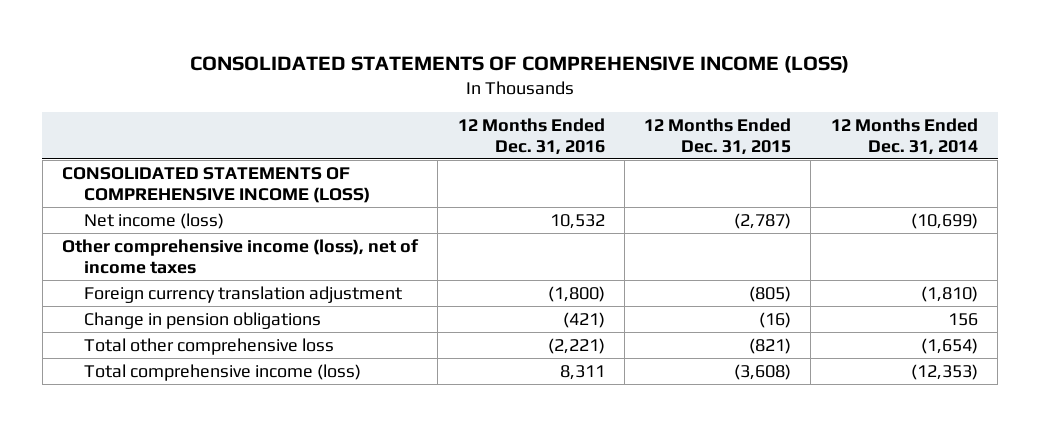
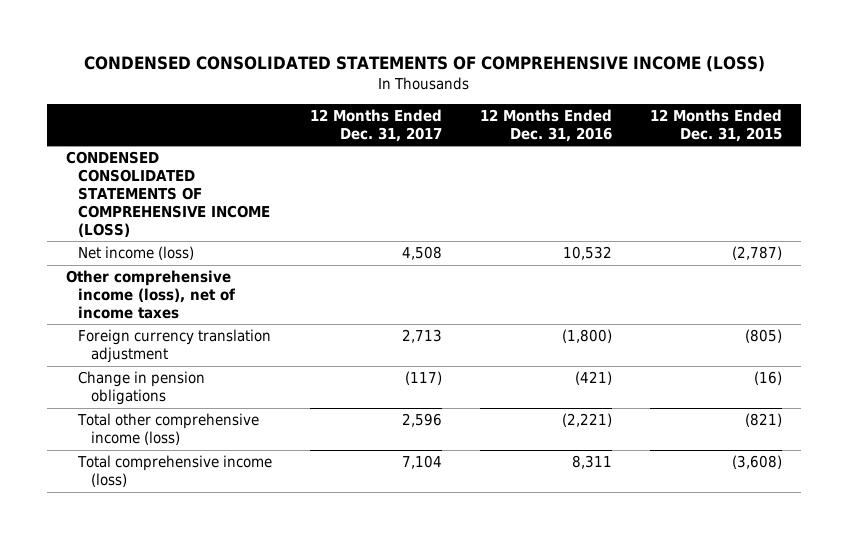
[189,56,849,74] CONSOLIDATED STATEMENTS OF COMPREHENSIVE INCOME (LOSS) -> [83,56,765,73] CONDENSED CONSOLIDATED STATEMENTS OF COMPREHENSIVE INCOME (LOSS)
[830,117,978,156] 12 Months Ended Dec. 31, 2014 -> none
none -> [310,109,443,142] 12 Months Ended Dec. 31, 2017
[62,166,370,203] CONSOLIDATED STATEMENTS OF COMPREHENSIVE INCOME (LOSS) -> [65,151,271,237] CONDENSED CONSOLIDATED STATEMENTS OF COMPREHENSIVE INCOME (LOSS)
[83,337,334,355] Total other comprehensive loss -> [77,413,260,446] Total other comprehensive income (loss)

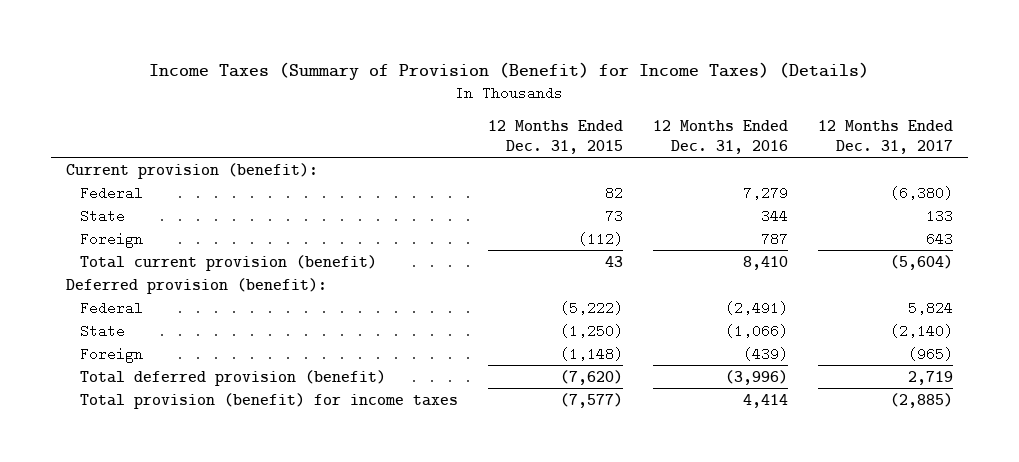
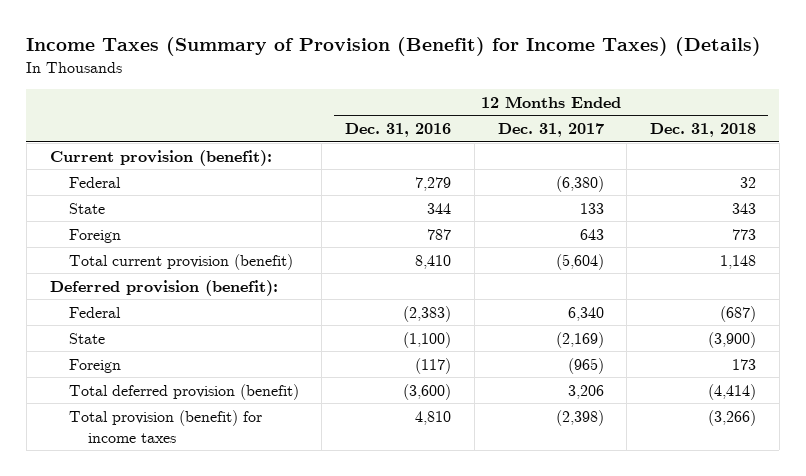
[488,120,624,154] 12 Months Ended Dec. 31, 2015 -> none
none -> [650,123,757,138] Dec. 31, 2018
[725,300,789,315] (2,491) -> [403,305,452,322] (2,383)
[907,300,953,315] 5,824 -> [567,306,604,321] 6,340
[725,323,789,338] (1,066) -> [403,331,452,348] (1,100)
[889,323,953,338] (2,140) -> [555,331,604,348] (2,169)
[743,346,789,361] (439) -> [415,357,452,374] (117)
[725,369,789,385] (3,996) -> [403,383,452,400] (3,600)
[907,370,953,385] 2,719 -> [567,384,604,399] 3,206
[743,393,789,408] 4,414 -> [415,410,452,425] 4,810
[889,392,953,408] (2,885) -> [555,409,604,426] (2,398)

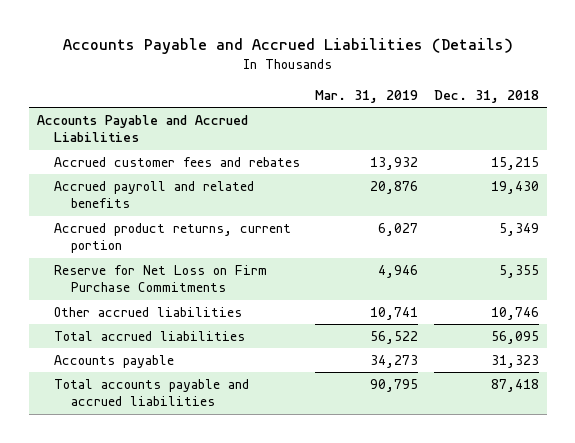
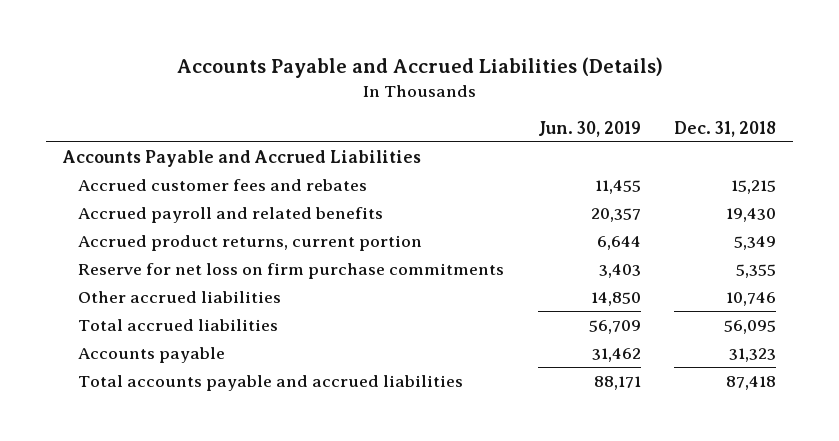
[315,89,419,103] Mar. 31, 2019 -> none
none -> [537,121,641,138] Jun. 30, 2019
[53,264,267,293] Reserve for Net Loss on Firm Purchase Commitments -> [77,262,504,279] Reserve for net loss on firm purchase commitments

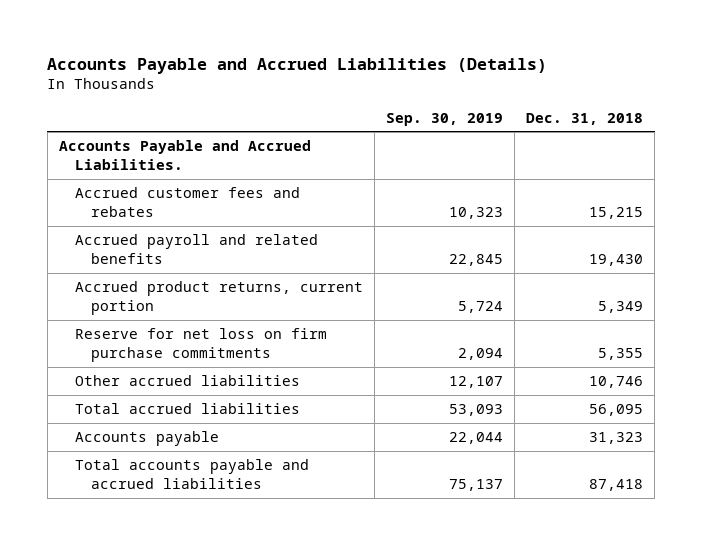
[537,121,641,138] Jun. 30, 2019 -> none
none -> [386,112,504,126] Sep. 30, 2019
[61,149,421,167] Accounts Payable and Accrued Liabilities -> [58,140,311,170] Accounts Payable and Accrued Liabilities.

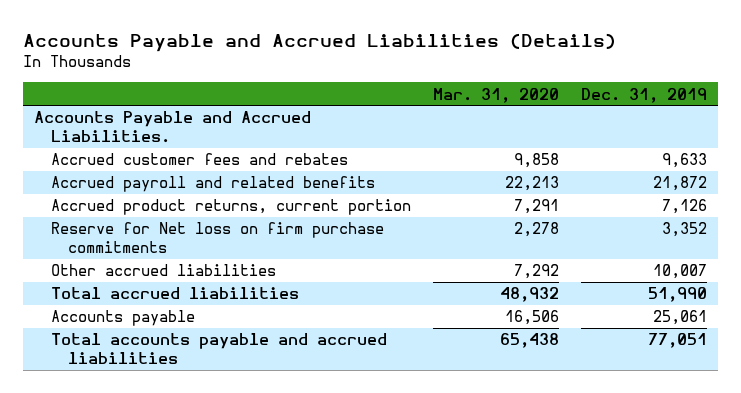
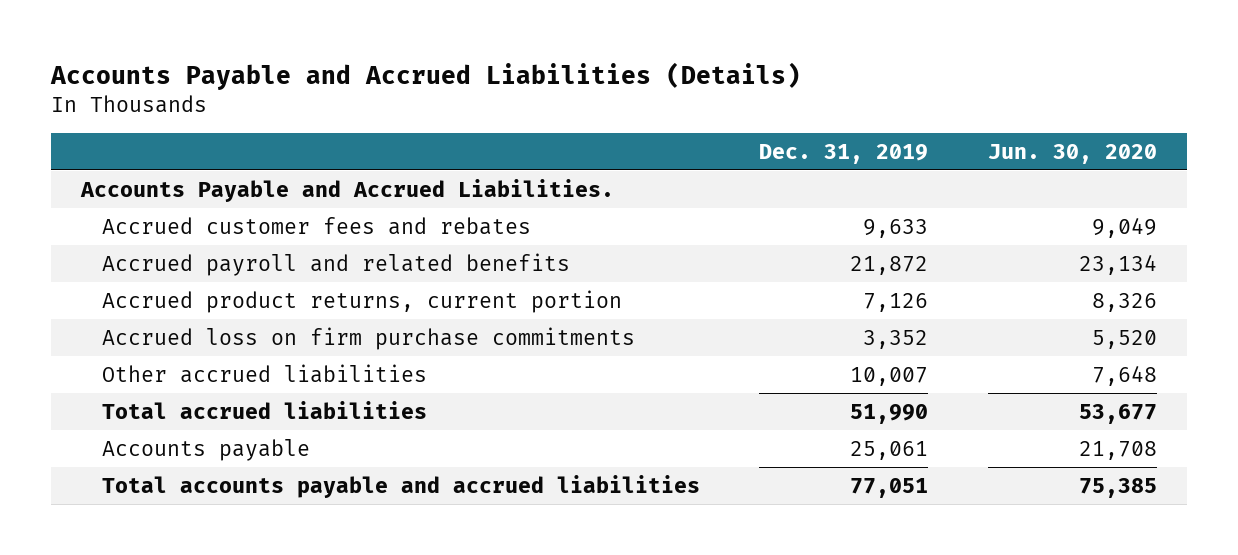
[433,87,560,103] Mar. 31, 2020 -> none
none -> [988,143,1158,164] Jun. 30, 2020
[51,222,385,254] Reserve for Net loss on firm purchase commitments -> [101,326,635,350] Accrued loss on firm purchase commitments

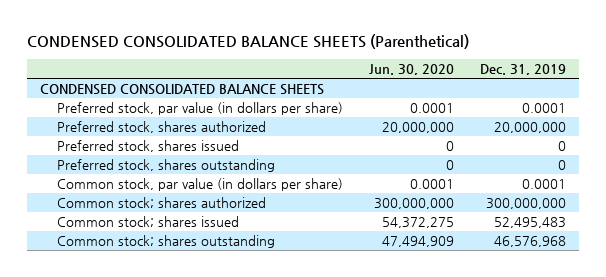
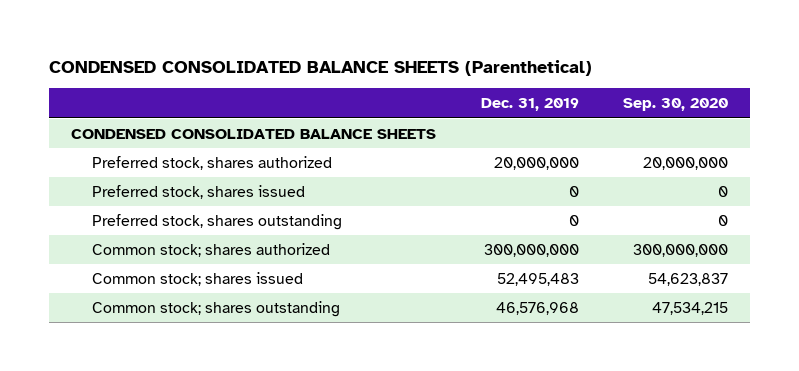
[368,64,454,76] Jun. 30, 2020 -> none
none -> [623,98,729,112] Sep. 30, 2020
[56,102,343,116] Preferred stock, par value (in dollars per share) -> none
[56,178,343,192] Common stock, par value (in dollars per share) -> none

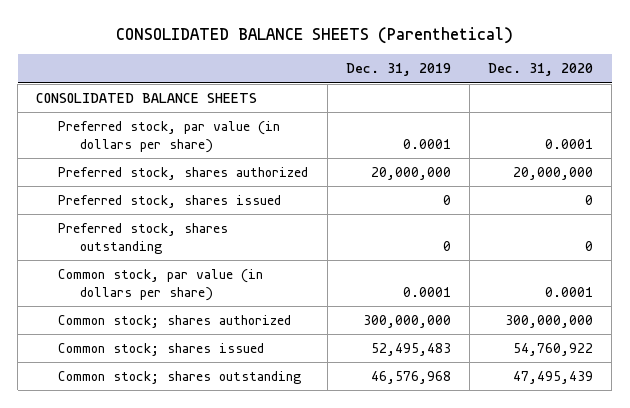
[49,59,593,76] CONDENSED CONSOLIDATED BALANCE SHEETS (Parenthetical) -> [115,26,513,44] CONSOLIDATED BALANCE SHEETS (Parenthetical)
[623,98,729,112] Sep. 30, 2020 -> none
none -> [488,63,594,77] Dec. 31, 2020
[71,128,437,139] CONDENSED CONSOLIDATED BALANCE SHEETS -> [36,93,258,104] CONSOLIDATED BALANCE SHEETS
none -> [58,121,281,153] Preferred stock, par value (in dollars per share)
none -> [58,269,264,301] Common stock, par value (in dollars per share)

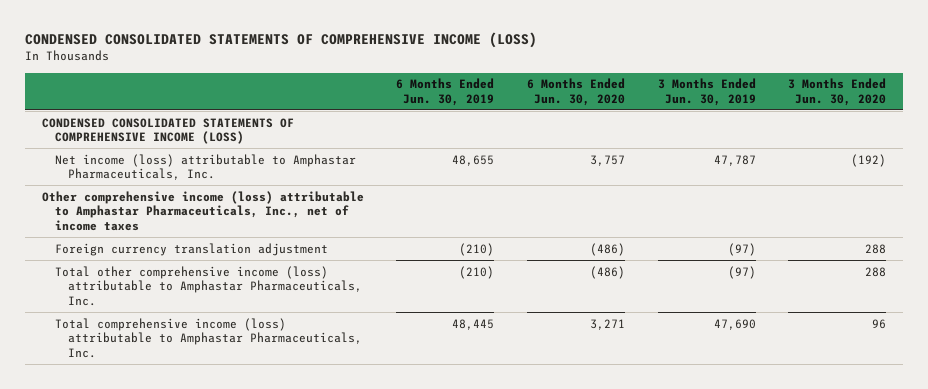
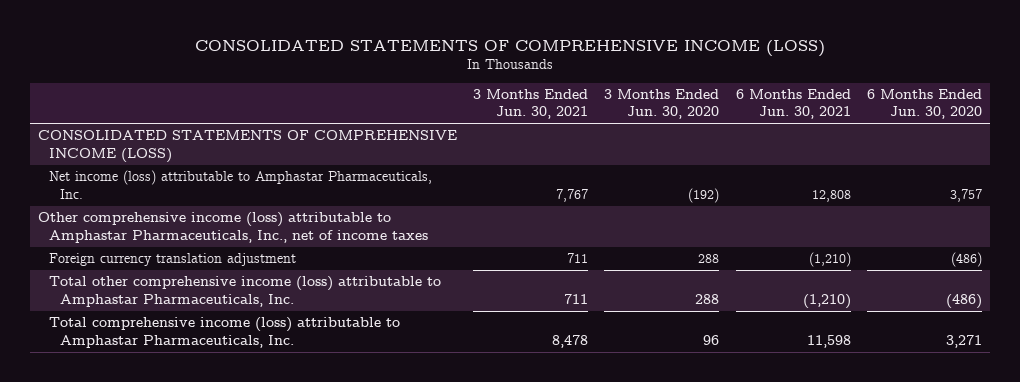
[25,32,538,49] CONDENSED CONSOLIDATED STATEMENTS OF COMPREHENSIVE INCOME (LOSS) -> [194,40,825,58] CONSOLIDATED STATEMENTS OF COMPREHENSIVE INCOME (LOSS)
[396,78,495,106] 6 Months Ended Jun. 30, 2019 -> none
[657,78,756,106] 3 Months Ended Jun. 30, 2019 -> none
none -> [473,88,589,120] 3 Months Ended Jun. 30, 2021
none -> [735,88,851,120] 6 Months Ended Jun. 30, 2021
[41,117,294,145] CONDENSED CONSOLIDATED STATEMENTS OF COMPREHENSIVE INCOME (LOSS) -> [38,130,458,163] CONSOLIDATED STATEMENTS OF COMPREHENSIVE INCOME (LOSS)

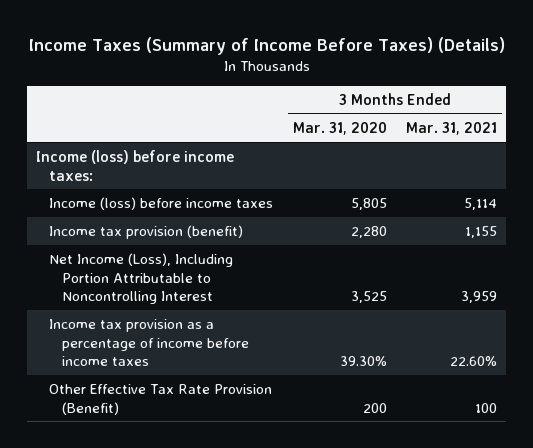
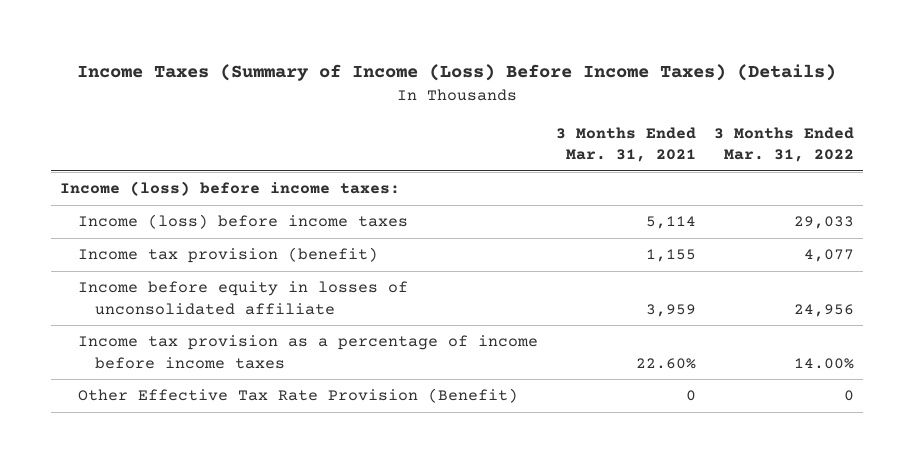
[28,36,505,55] Income Taxes (Summary of Income Before Taxes) (Details) -> [77,64,837,82] Income Taxes (Summary of Income (Loss) Before Income Taxes) (Details)
[292,121,387,135] Mar. 31, 2020 -> none
none -> [713,126,854,163] 3 Months Ended Mar. 31, 2022
[49,252,234,305] Net Income (Loss), Including Portion Attributable to Noncontrolling Interest -> [77,281,408,315] Income before equity in losses of unconsolidated affiliate
[474,402,497,413] 100 -> [685,390,696,402] 0

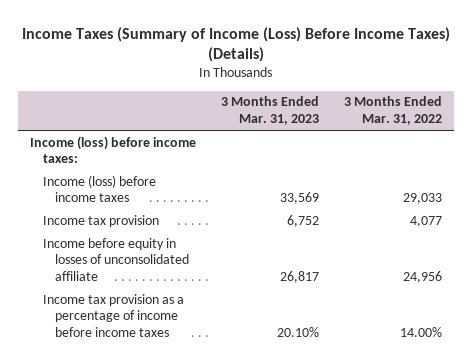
[555,126,696,163] 3 Months Ended Mar. 31, 2021 -> none
none -> [220,96,319,125] 3 Months Ended Mar. 31, 2023
[77,247,378,264] Income tax provision (benefit) -> [42,214,159,227] Income tax provision
[77,388,518,404] Other Effective Tax Rate Provision (Benefit) -> none

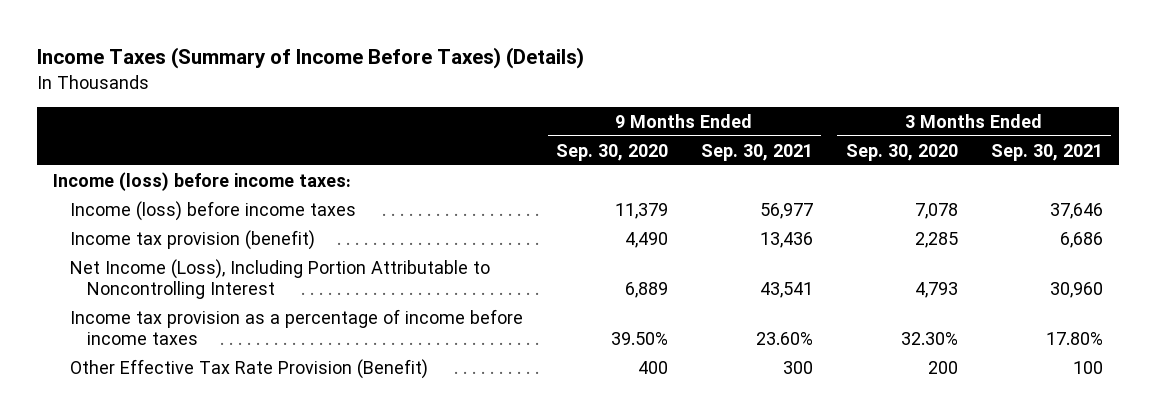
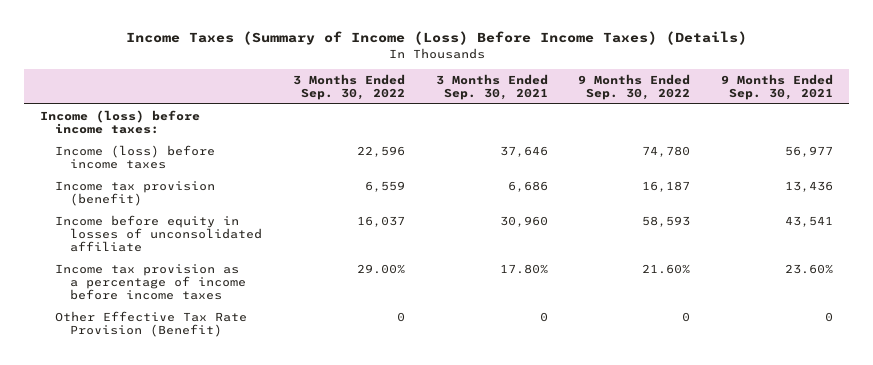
[36,47,584,70] Income Taxes (Summary of Income Before Taxes) (Details) -> [125,31,747,46] Income Taxes (Summary of Income (Loss) Before Income Taxes) (Details)
[555,143,668,161] Sep. 30, 2020 -> none
[845,143,958,161] Sep. 30, 2020 -> none
none -> [292,73,405,101] 3 Months Ended Sep. 30, 2022
none -> [578,73,691,101] 9 Months Ended Sep. 30, 2022
[69,258,490,299] Net Income (Loss), Including Portion Attributable to Noncontrolling Interest -> [54,214,262,253] Income before equity in losses of unconsolidated affiliate
[782,360,813,374] 300 -> [825,311,834,322] 0
[1072,360,1103,374] 100 -> [539,311,548,322] 0

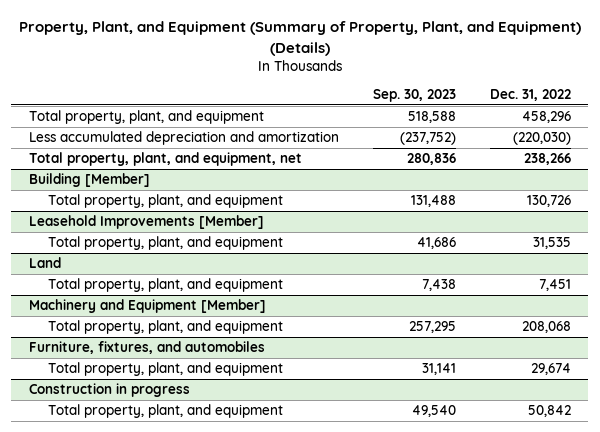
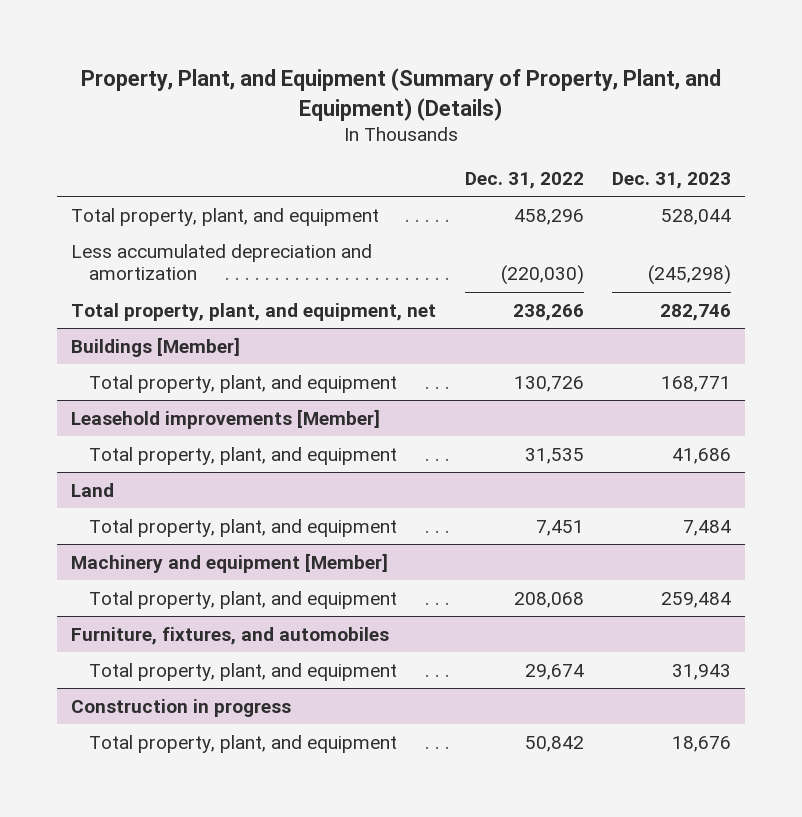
[372,88,456,102] Sep. 30, 2023 -> none
none -> [612,171,732,189] Dec. 31, 2023
[28,173,150,188] Building [Member] -> [71,336,241,357] Buildings [Member]
[28,215,264,230] Leasehold Improvements [Member] -> [71,408,381,429] Leasehold improvements [Member]
[28,299,266,314] Machinery and Equipment [Member] -> [71,552,389,573] Machinery and equipment [Member]

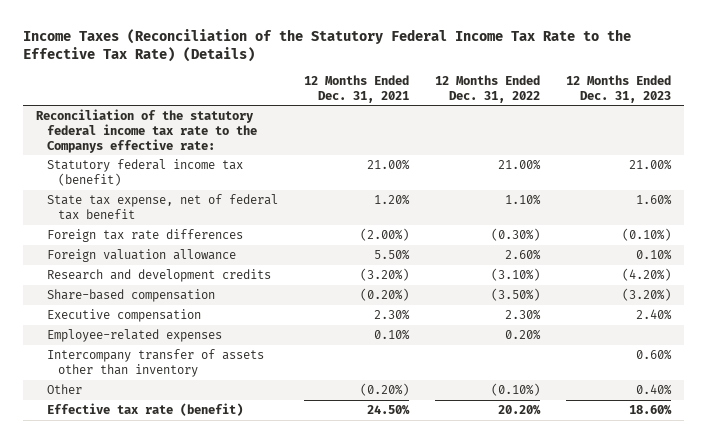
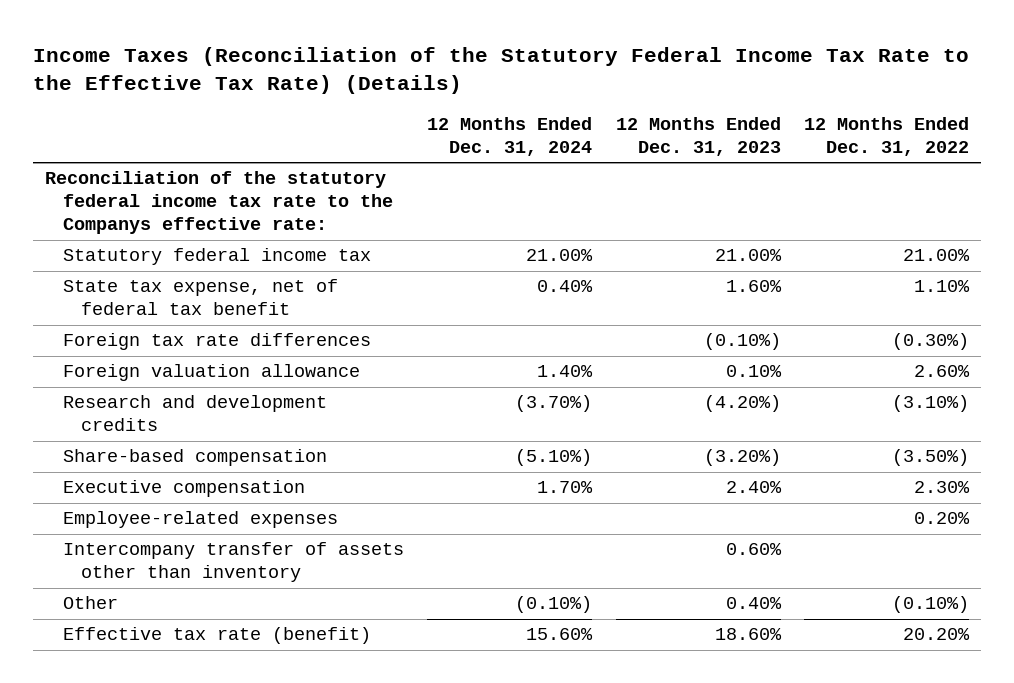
[303,74,409,103] 12 Months Ended Dec. 31, 2021 -> none
none -> [427,116,593,156] 12 Months Ended Dec. 31, 2024
[46,158,243,186] Statutory federal income tax (benefit) -> [63,248,372,266] Statutory federal income tax

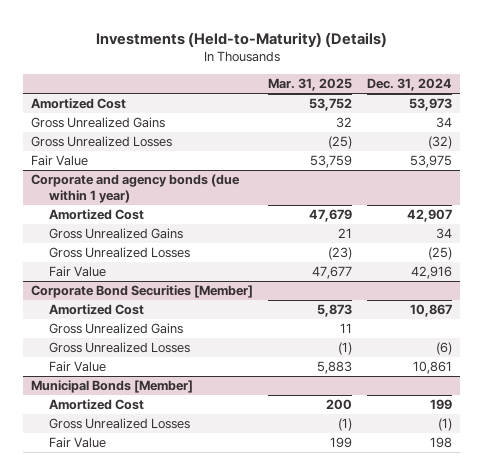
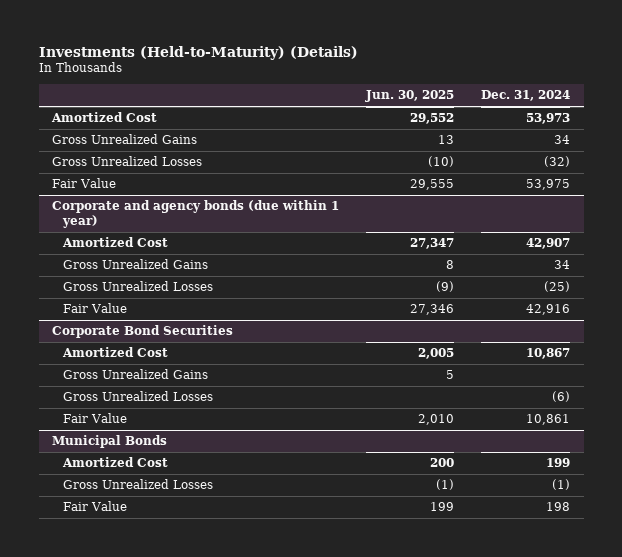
[268,78,353,92] Mar. 31, 2025 -> none
none -> [365,90,455,103] Jun. 30, 2025
[30,285,253,299] Corporate Bond Securities [Member] -> [52,325,234,339] Corporate Bond Securities
[30,380,193,394] Municipal Bonds [Member] -> [52,435,168,449] Municipal Bonds

